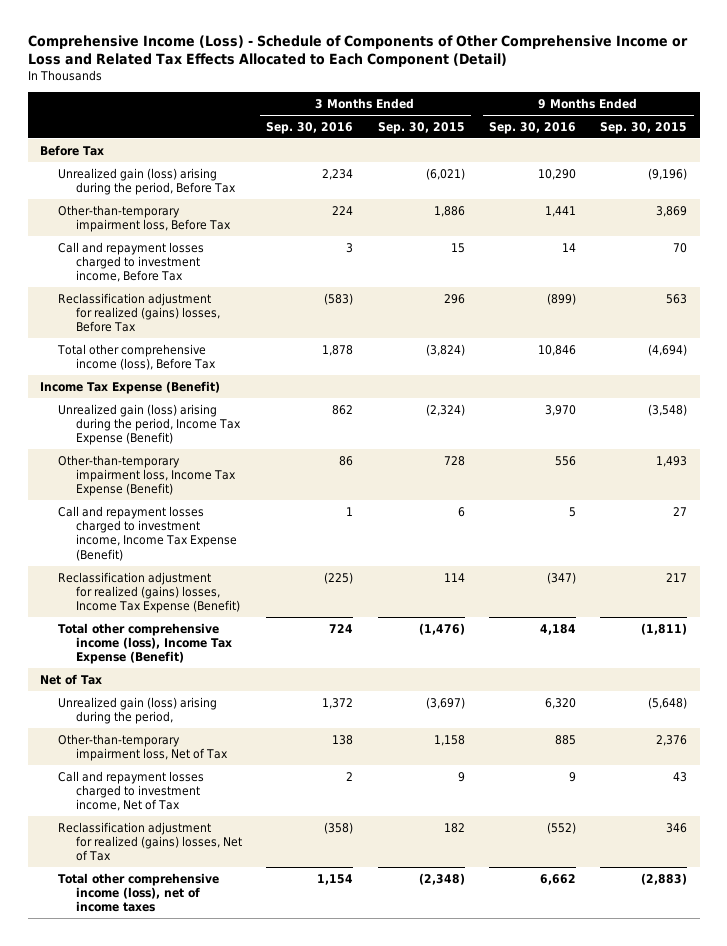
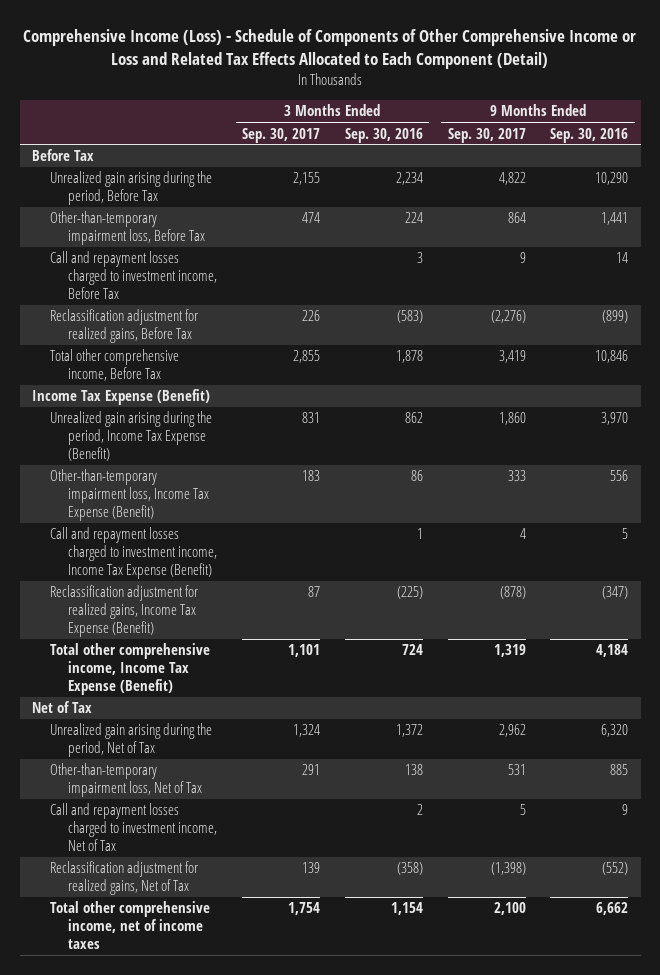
[377,121,465,134] Sep. 30, 2015 -> none
[600,121,688,134] Sep. 30, 2015 -> none
none -> [242,127,321,143] Sep. 30, 2017
none -> [447,127,526,143] Sep. 30, 2017
[57,167,236,196] Unrealized gain (loss) arising during the period, Before Tax -> [50,171,213,206] Unrealized gain arising during the period, Before Tax
[57,292,220,333] Reclassification adjustment for realized (gains) losses, Before Tax -> [50,309,199,344] Reclassification adjustment for realized gains, Before Tax
[56,343,216,371] Total other comprehensive income (loss), Before Tax -> [50,349,180,382] Total other comprehensive income, Before Tax
[57,403,241,446] Unrealized gain (loss) arising during the period, Income Tax Expense (Benefit) -> [50,411,213,461] Unrealized gain arising during the period, Income Tax Expense (Benefit)
[57,571,240,614] Reclassification adjustment for realized (gains) losses, Income Tax Expense (Benefit) -> [50,585,199,637] Reclassification adjustment for realized gains, Income Tax Expense (Benefit)
[57,622,232,665] Total other comprehensive income (loss), Income Tax Expense (Benefit) -> [50,643,211,695] Total other comprehensive income, Income Tax Expense (Benefit)
[57,696,217,725] Unrealized gain (loss) arising during the period, -> [50,723,213,758] Unrealized gain arising during the period, Net of Tax
[57,821,242,862] Reclassification adjustment for realized (gains) losses, Net of Tax -> [50,861,199,896] Reclassification adjustment for realized gains, Net of Tax
[57,872,219,913] Total other comprehensive income (loss), net of income taxes -> [50,901,211,949] Total other comprehensive income, net of income taxes

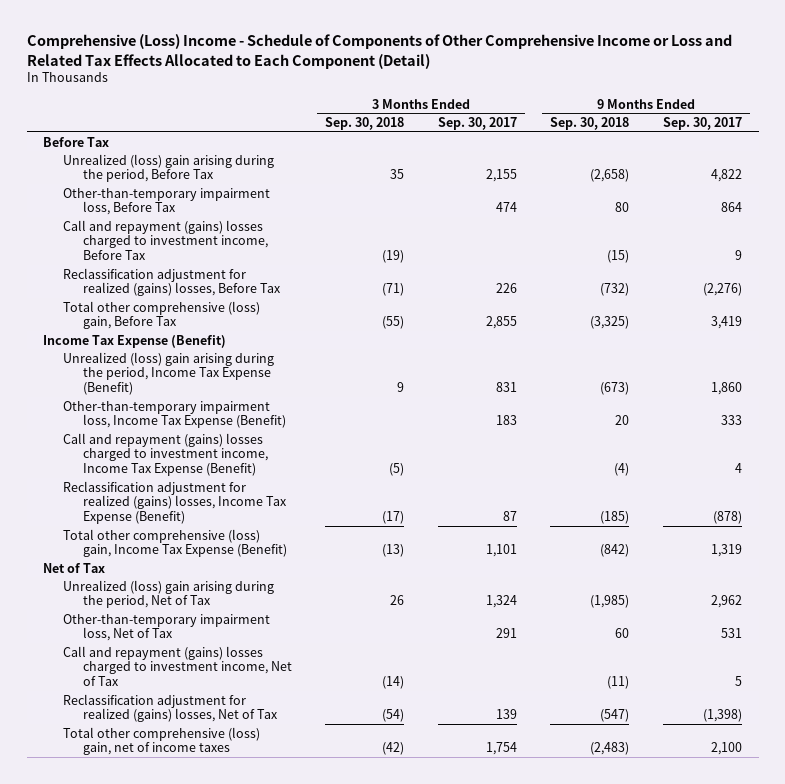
[23,29,637,70] Comprehensive Income (Loss) - Schedule of Components of Other Comprehensive Income or Loss and Related Tax Effects Allocated to Each Component (Detail) -> [26,34,732,69] Comprehensive (Loss) Income - Schedule of Components of Other Comprehensive Income or Loss and Related Tax Effects Allocated to Each Component (Detail)
[344,127,423,143] Sep. 30, 2016 -> none
[550,127,629,143] Sep. 30, 2016 -> none
none -> [325,117,405,131] Sep. 30, 2018
none -> [550,117,630,131] Sep. 30, 2018
[50,171,213,206] Unrealized gain arising during the period, Before Tax -> [62,153,274,183] Unrealized (loss) gain arising during the period, Before Tax
[50,251,218,299] Call and repayment losses charged to investment income, Before Tax -> [62,219,268,261] Call and repayment (gains) losses charged to investment income, Before Tax
[50,309,199,344] Reclassification adjustment for realized gains, Before Tax -> [62,267,281,297] Reclassification adjustment for realized (gains) losses, Before Tax
[50,349,180,382] Total other comprehensive income, Before Tax -> [62,300,260,330] Total other comprehensive (loss) gain, Before Tax
[50,411,213,461] Unrealized gain arising during the period, Income Tax Expense (Benefit) -> [62,351,274,396] Unrealized (loss) gain arising during the period, Income Tax Expense (Benefit)
[50,527,218,579] Call and repayment losses charged to investment income, Income Tax Expense (Benefit) -> [62,432,268,477] Call and repayment (gains) losses charged to investment income, Income Tax Expense (Benefit)
[50,585,199,637] Reclassification adjustment for realized gains, Income Tax Expense (Benefit) -> [62,480,287,525] Reclassification adjustment for realized (gains) losses, Income Tax Expense (Benefit)
[50,643,211,695] Total other comprehensive income, Income Tax Expense (Benefit) -> [62,528,287,558] Total other comprehensive (loss) gain, Income Tax Expense (Benefit)
[50,723,213,758] Unrealized gain arising during the period, Net of Tax -> [62,579,274,609] Unrealized (loss) gain arising during the period, Net of Tax
[50,803,218,851] Call and repayment losses charged to investment income, Net of Tax -> [62,645,292,687] Call and repayment (gains) losses charged to investment income, Net of Tax
[50,861,199,896] Reclassification adjustment for realized gains, Net of Tax -> [62,693,278,723] Reclassification adjustment for realized (gains) losses, Net of Tax
[50,901,211,949] Total other comprehensive income, net of income taxes -> [62,726,260,756] Total other comprehensive (loss) gain, net of income taxes

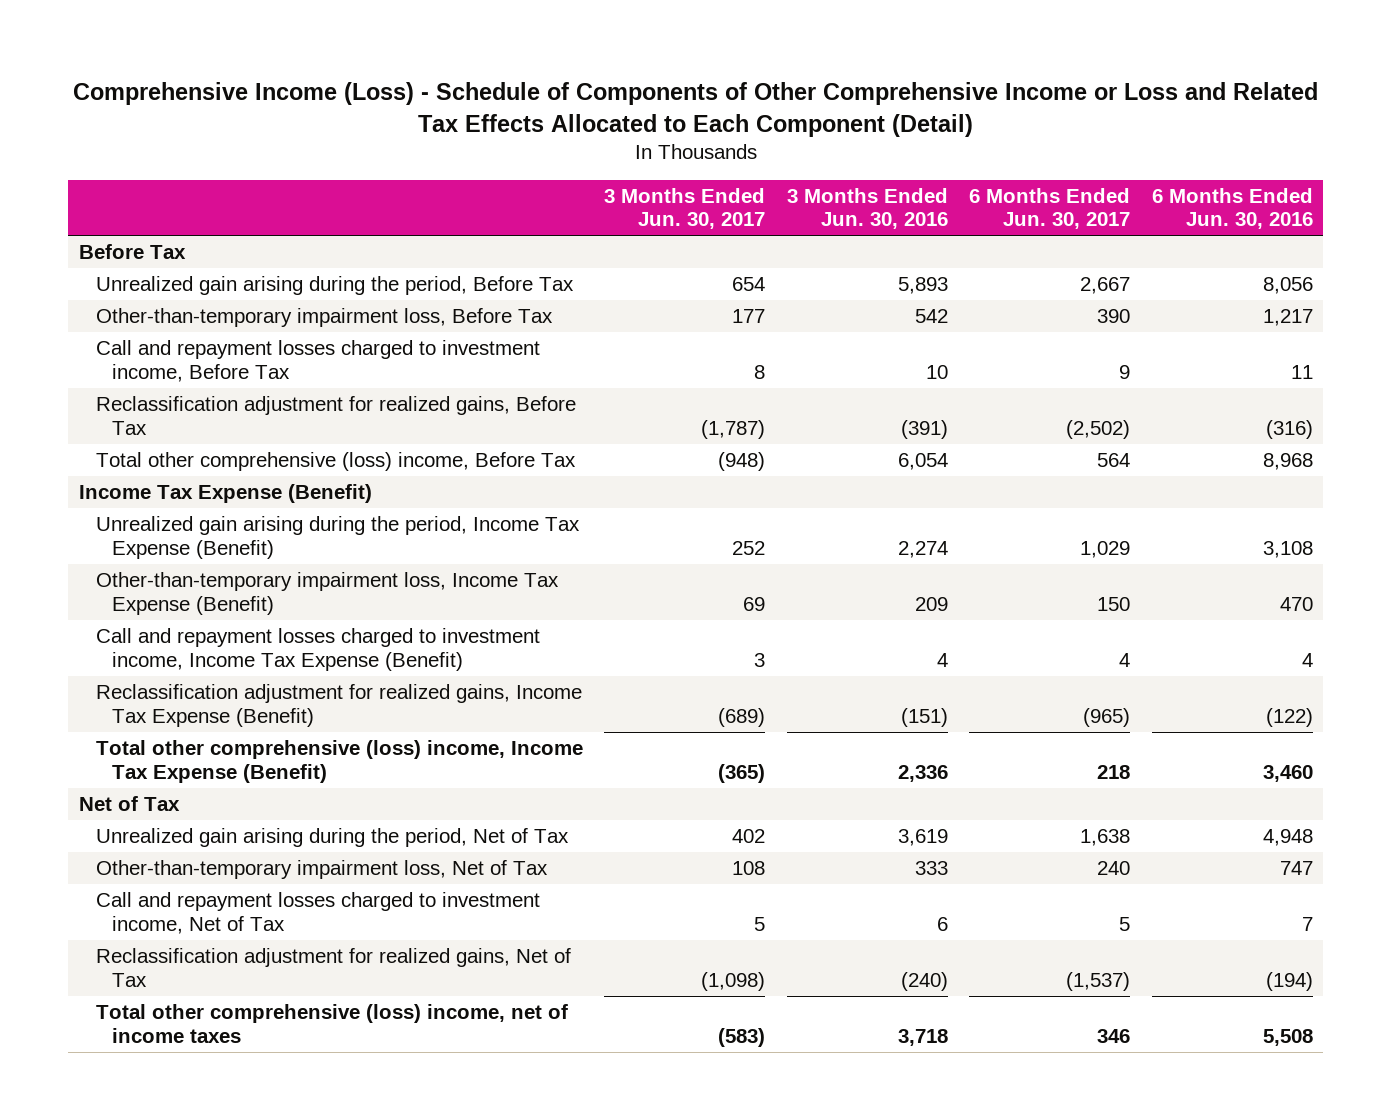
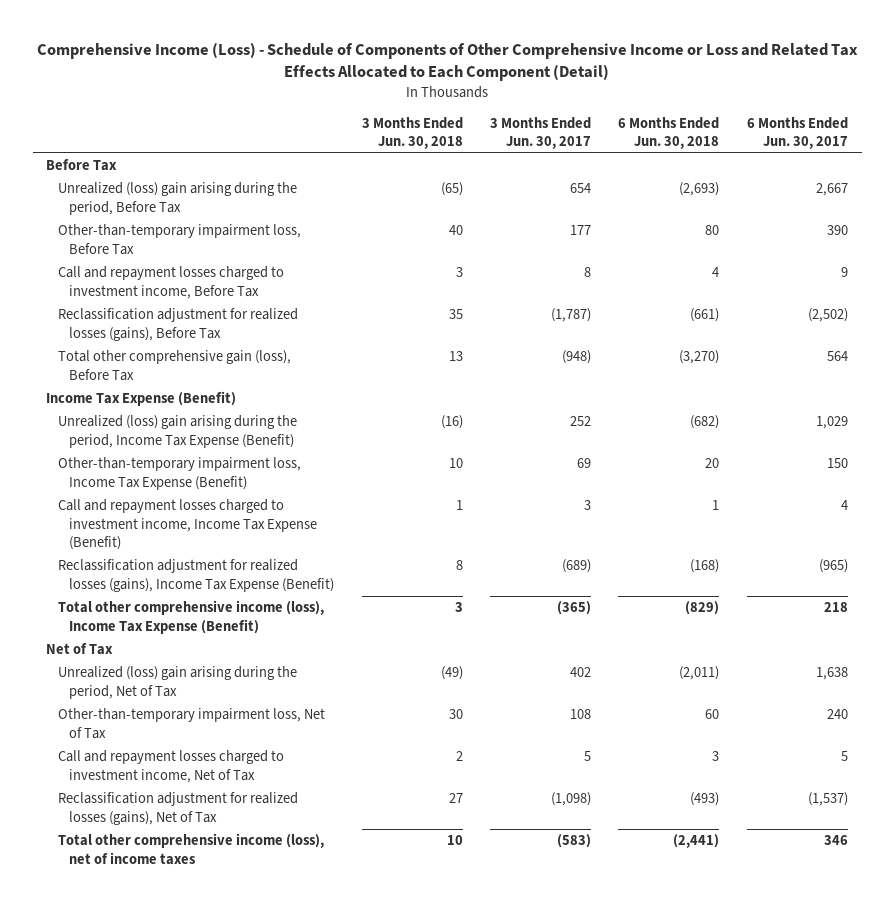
[786,187,948,230] 3 Months Ended Jun. 30, 2016 -> none
[1151,187,1313,230] 6 Months Ended Jun. 30, 2016 -> none
none -> [361,116,463,149] 3 Months Ended Jun. 30, 2018
none -> [618,116,720,149] 6 Months Ended Jun. 30, 2018
[95,276,574,296] Unrealized gain arising during the period, Before Tax -> [57,182,297,215] Unrealized (loss) gain arising during the period, Before Tax
[95,396,576,435] Reclassification adjustment for realized gains, Before Tax -> [57,308,298,341] Reclassification adjustment for realized losses (gains), Before Tax
[95,452,576,472] Total other comprehensive (loss) income, Before Tax -> [57,350,291,381] Total other comprehensive gain (loss), Before Tax
[95,516,580,559] Unrealized gain arising during the period, Income Tax Expense (Benefit) -> [57,415,297,448] Unrealized (loss) gain arising during the period, Income Tax Expense (Benefit)
[95,684,582,727] Reclassification adjustment for realized gains, Income Tax Expense (Benefit) -> [57,559,335,592] Reclassification adjustment for realized losses (gains), Income Tax Expense (Benefit)
[95,740,583,783] Total other comprehensive (loss) income, Income Tax Expense (Benefit) -> [57,600,324,634] Total other comprehensive income (loss), Income Tax Expense (Benefit)
[95,828,569,848] Unrealized gain arising during the period, Net of Tax -> [57,666,297,699] Unrealized (loss) gain arising during the period, Net of Tax
[95,948,571,987] Reclassification adjustment for realized gains, Net of Tax -> [57,792,298,825] Reclassification adjustment for realized losses (gains), Net of Tax
[95,1004,568,1043] Total other comprehensive (loss) income, net of income taxes -> [57,833,324,865] Total other comprehensive income (loss), net of income taxes

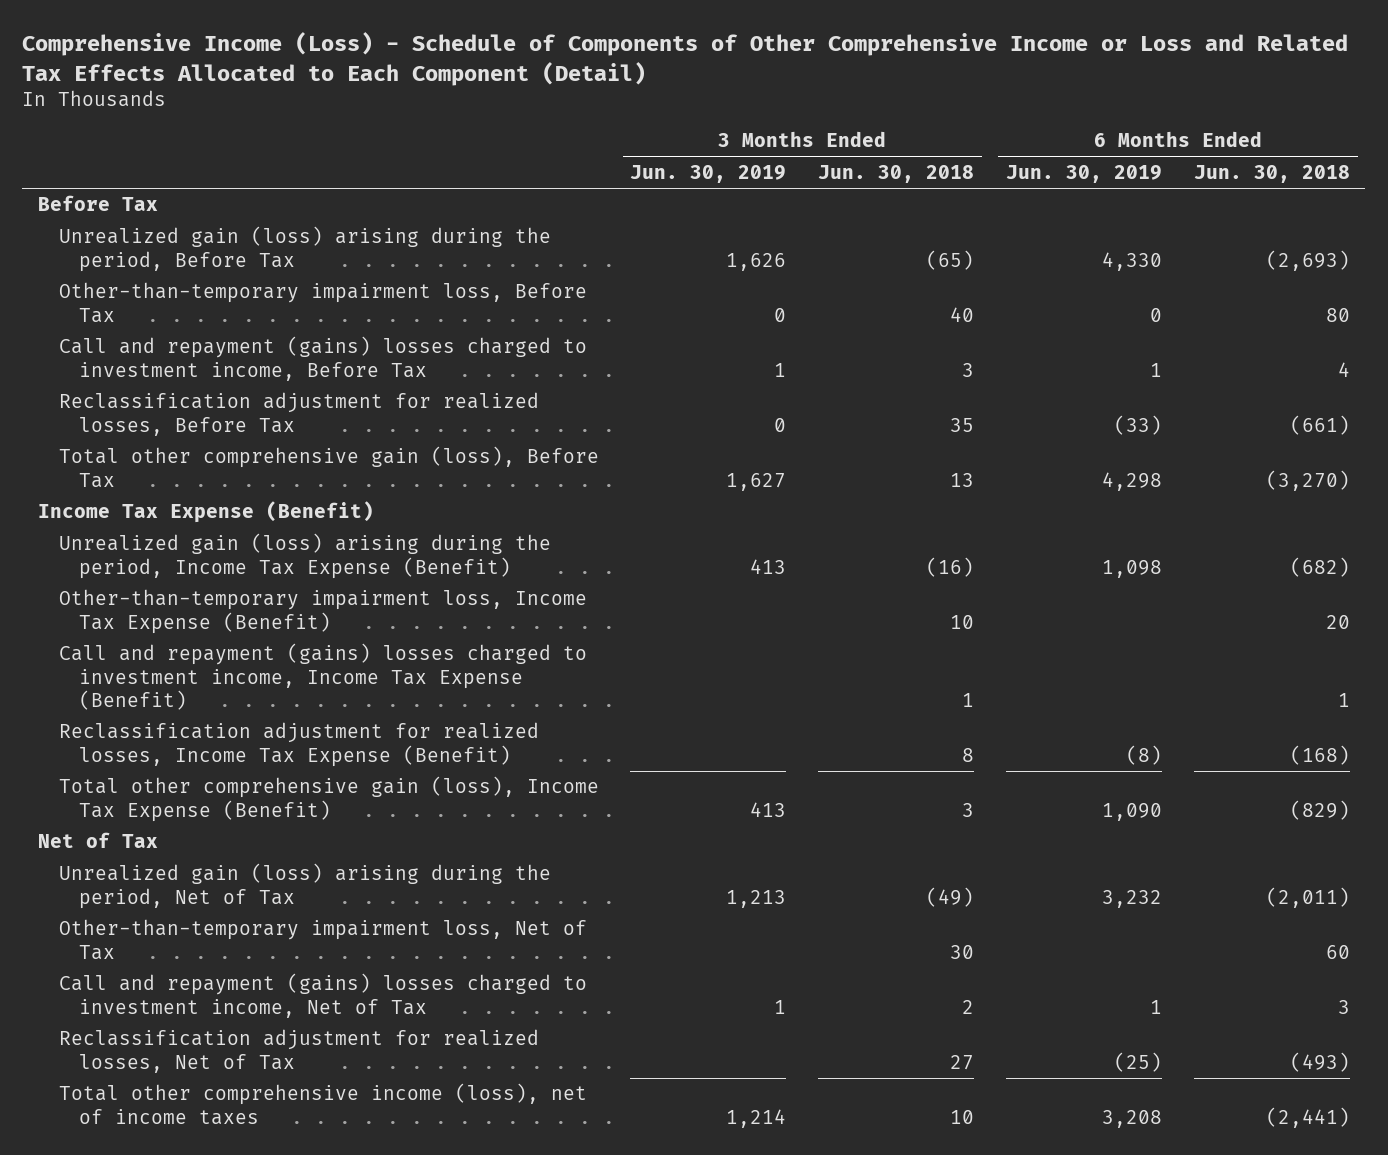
[490,116,592,149] 3 Months Ended Jun. 30, 2017 -> none
[746,116,848,149] 6 Months Ended Jun. 30, 2017 -> none
none -> [630,165,787,184] Jun. 30, 2019
none -> [1005,165,1162,184] Jun. 30, 2019
[57,182,297,215] Unrealized (loss) gain arising during the period, Before Tax -> [58,226,551,272] Unrealized gain (loss) arising during the period, Before Tax
[57,266,284,299] Call and repayment losses charged to investment income, Before Tax -> [58,336,587,381] Call and repayment (gains) losses charged to investment income, Before Tax
[57,308,298,341] Reclassification adjustment for realized losses (gains), Before Tax -> [58,392,539,436] Reclassification adjustment for realized losses, Before Tax
[57,415,297,448] Unrealized (loss) gain arising during the period, Income Tax Expense (Benefit) -> [58,533,551,579] Unrealized gain (loss) arising during the period, Income Tax Expense (Benefit)
[57,499,318,550] Call and repayment losses charged to investment income, Income Tax Expense (Benefit) -> [58,643,587,710] Call and repayment (gains) losses charged to investment income, Income Tax Expense (Benefit)
[57,559,335,592] Reclassification adjustment for realized losses (gains), Income Tax Expense (Benefit) -> [58,722,539,767] Reclassification adjustment for realized losses, Income Tax Expense (Benefit)
[57,600,324,634] Total other comprehensive income (loss), Income Tax Expense (Benefit) -> [58,776,599,822] Total other comprehensive gain (loss), Income Tax Expense (Benefit)
[57,666,297,699] Unrealized (loss) gain arising during the period, Net of Tax -> [58,863,551,909] Unrealized gain (loss) arising during the period, Net of Tax
[57,750,284,783] Call and repayment losses charged to investment income, Net of Tax -> [58,973,587,1018] Call and repayment (gains) losses charged to investment income, Net of Tax
[57,792,298,825] Reclassification adjustment for realized losses (gains), Net of Tax -> [58,1029,539,1073] Reclassification adjustment for realized losses, Net of Tax

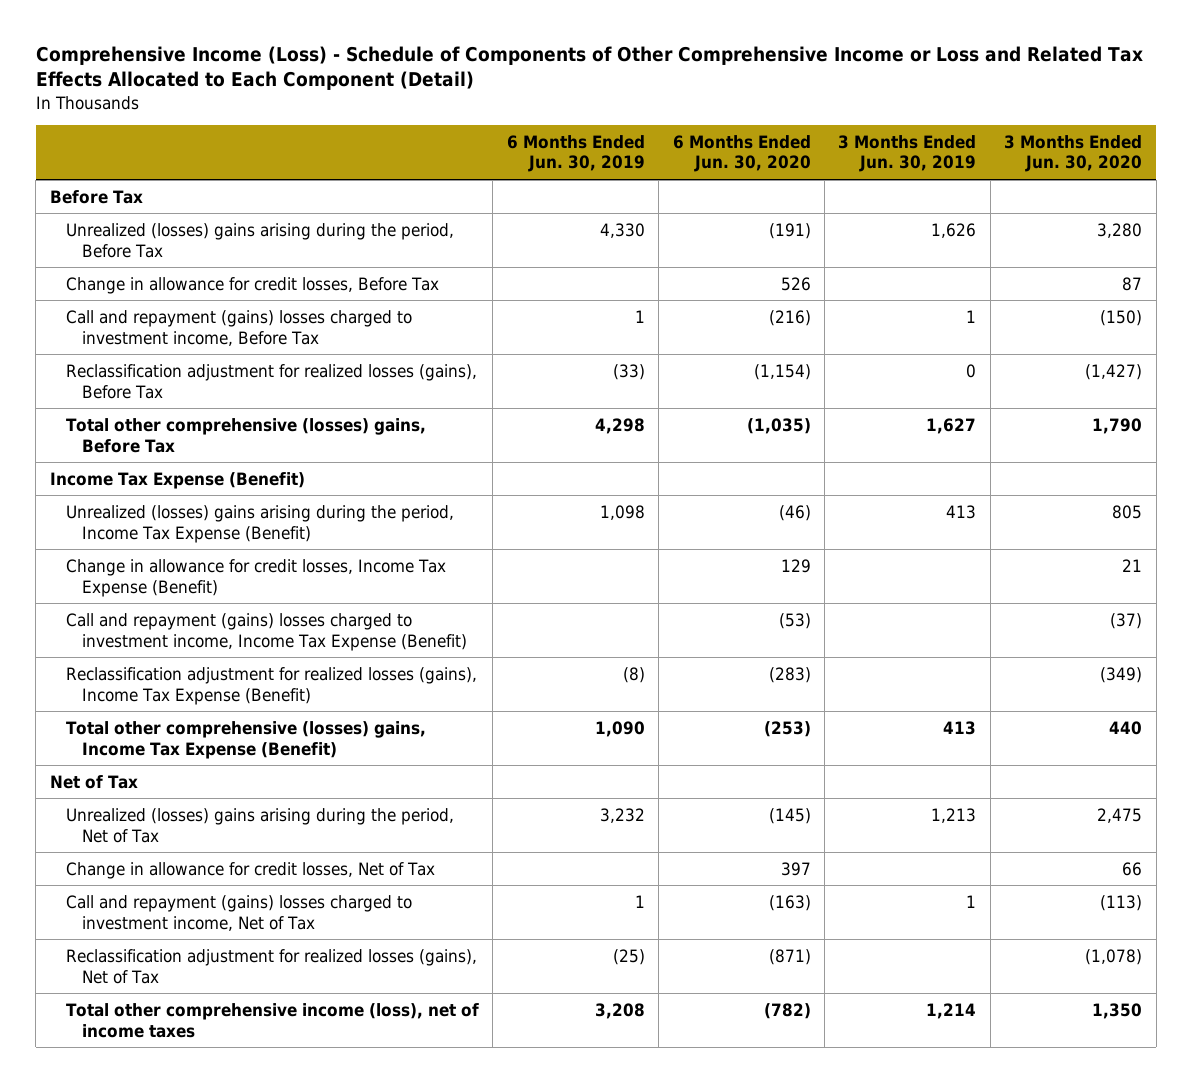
[818,165,975,184] Jun. 30, 2018 -> none
[1193,165,1350,184] Jun. 30, 2018 -> none
none -> [672,134,811,173] 6 Months Ended Jun. 30, 2020
none -> [1004,134,1143,173] 3 Months Ended Jun. 30, 2020
[58,282,587,323] Other-than-temporary impairment loss, Before Tax -> none
[58,226,551,272] Unrealized gain (loss) arising during the period, Before Tax -> [65,222,454,258] Unrealized (losses) gains arising during the period, Before Tax
none -> [65,276,439,294] Change in allowance for credit losses, Before Tax
[58,392,539,436] Reclassification adjustment for realized losses, Before Tax -> [65,363,477,399] Reclassification adjustment for realized losses (gains), Before Tax
[58,446,599,488] Total other comprehensive gain (loss), Before Tax -> [65,417,426,453] Total other comprehensive (losses) gains, Before Tax
[58,589,587,634] Other-than-temporary impairment loss, Income Tax Expense (Benefit) -> none
[58,533,551,579] Unrealized gain (loss) arising during the period, Income Tax Expense (Benefit) -> [65,504,454,543] Unrealized (losses) gains arising during the period, Income Tax Expense (Benefit)
none -> [65,558,446,597] Change in allowance for credit losses, Income Tax Expense (Benefit)
[58,722,539,767] Reclassification adjustment for realized losses, Income Tax Expense (Benefit) -> [65,666,477,705] Reclassification adjustment for realized losses (gains), Income Tax Expense (Benefit)
[58,776,599,822] Total other comprehensive gain (loss), Income Tax Expense (Benefit) -> [65,720,426,759] Total other comprehensive (losses) gains, Income Tax Expense (Benefit)
[58,919,587,960] Other-than-temporary impairment loss, Net of Tax -> none
[58,863,551,909] Unrealized gain (loss) arising during the period, Net of Tax -> [65,807,454,843] Unrealized (losses) gains arising during the period, Net of Tax
none -> [65,861,435,879] Change in allowance for credit losses, Net of Tax
[58,1029,539,1073] Reclassification adjustment for realized losses, Net of Tax -> [65,948,477,984] Reclassification adjustment for realized losses (gains), Net of Tax

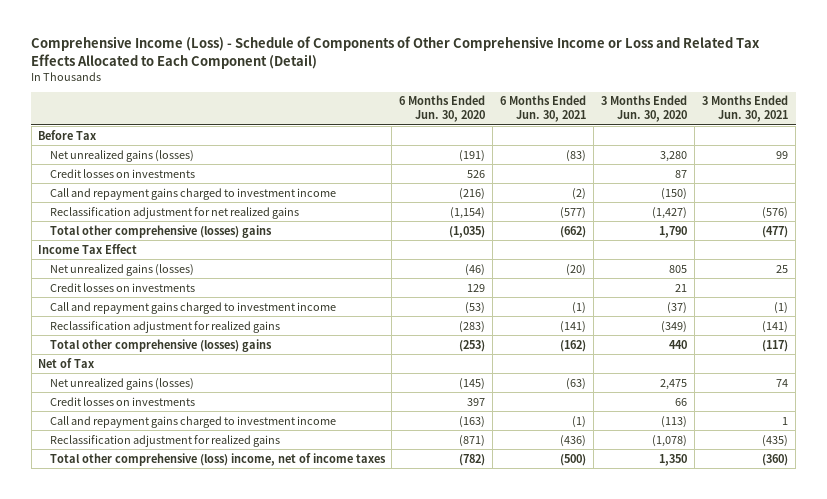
[506,134,645,173] 6 Months Ended Jun. 30, 2019 -> none
[838,134,977,173] 3 Months Ended Jun. 30, 2019 -> none
none -> [500,95,587,123] 6 Months Ended Jun. 30, 2021
none -> [702,95,789,123] 3 Months Ended Jun. 30, 2021
[65,222,454,258] Unrealized (losses) gains arising during the period, Before Tax -> [49,149,194,162] Net unrealized gains (losses)
[65,276,439,294] Change in allowance for credit losses, Before Tax -> [49,168,195,178] Credit losses on investments
[65,309,412,346] Call and repayment (gains) losses charged to investment income, Before Tax -> [49,187,336,200] Call and repayment gains charged to investment income
[65,363,477,399] Reclassification adjustment for realized losses (gains), Before Tax -> [49,206,299,219] Reclassification adjustment for net realized gains
[65,417,426,453] Total other comprehensive (losses) gains, Before Tax -> [49,224,272,238] Total other comprehensive (losses) gains
[49,471,305,489] Income Tax Expense (Benefit) -> [38,243,138,254] Income Tax Effect
[65,504,454,543] Unrealized (losses) gains arising during the period, Income Tax Expense (Benefit) -> [49,263,194,276] Net unrealized gains (losses)
[65,558,446,597] Change in allowance for credit losses, Income Tax Expense (Benefit) -> [49,282,195,292] Credit losses on investments
[65,612,467,651] Call and repayment (gains) losses charged to investment income, Income Tax Expense (Benefit) -> [49,301,336,314] Call and repayment gains charged to investment income
[65,666,477,705] Reclassification adjustment for realized losses (gains), Income Tax Expense (Benefit) -> [49,320,280,333] Reclassification adjustment for realized gains
[65,720,426,759] Total other comprehensive (losses) gains, Income Tax Expense (Benefit) -> [49,338,272,352] Total other comprehensive (losses) gains
[65,807,454,843] Unrealized (losses) gains arising during the period, Net of Tax -> [49,377,194,390] Net unrealized gains (losses)
[65,861,435,879] Change in allowance for credit losses, Net of Tax -> [49,396,195,406] Credit losses on investments
[65,894,412,931] Call and repayment (gains) losses charged to investment income, Net of Tax -> [49,415,336,428] Call and repayment gains charged to investment income
[65,948,477,984] Reclassification adjustment for realized losses (gains), Net of Tax -> [49,434,280,447] Reclassification adjustment for realized gains
[65,1002,479,1038] Total other comprehensive income (loss), net of income taxes -> [49,452,386,466] Total other comprehensive (loss) income, net of income taxes

